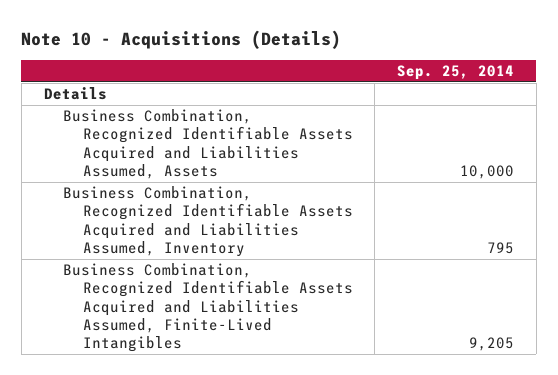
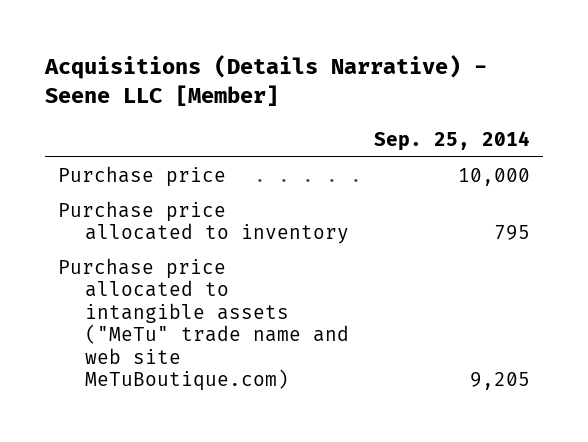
[21,29,342,49] Note 10 - Acquisitions (Details) -> [43,55,487,107] Acquisitions (Details Narrative) - Seene LLC [Member]
[43,87,107,101] Details -> none
[63,109,353,179] Business Combination, Recognized Identifiable Assets Acquired and Liabilities Assumed, Assets -> [57,165,226,187] Purchase price
[63,186,353,257] Business Combination, Recognized Identifiable Assets Acquired and Liabilities Assumed, Inventory -> [57,200,349,245] Purchase price allocated to inventory
[63,263,353,353] Business Combination, Recognized Identifiable Assets Acquired and Liabilities Assumed, Finite-Lived Intangibles -> [57,257,349,391] Purchase price allocated to intangible assets ("MeTu" trade name and web site MeTuBoutique.com)

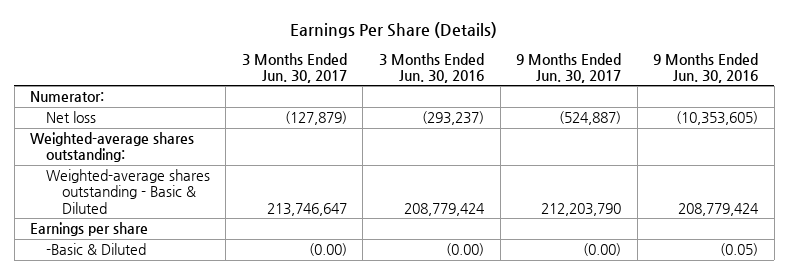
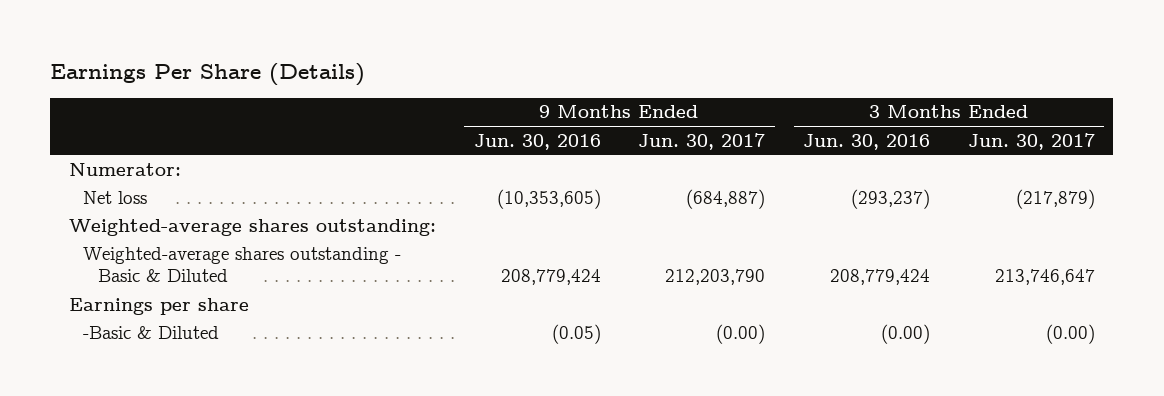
[284,111,347,126] (127,879) -> [1015,188,1095,209] (217,879)
[559,111,622,126] (524,887) -> [686,188,766,209] (684,887)

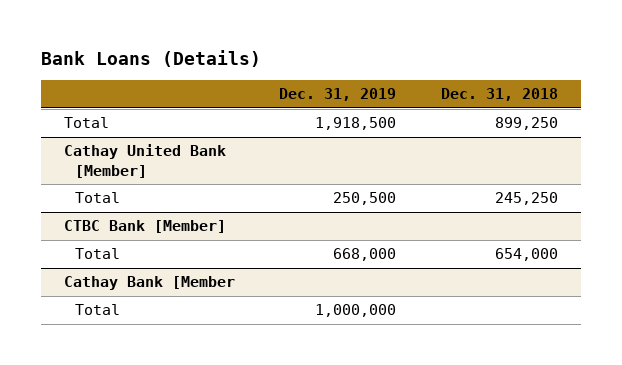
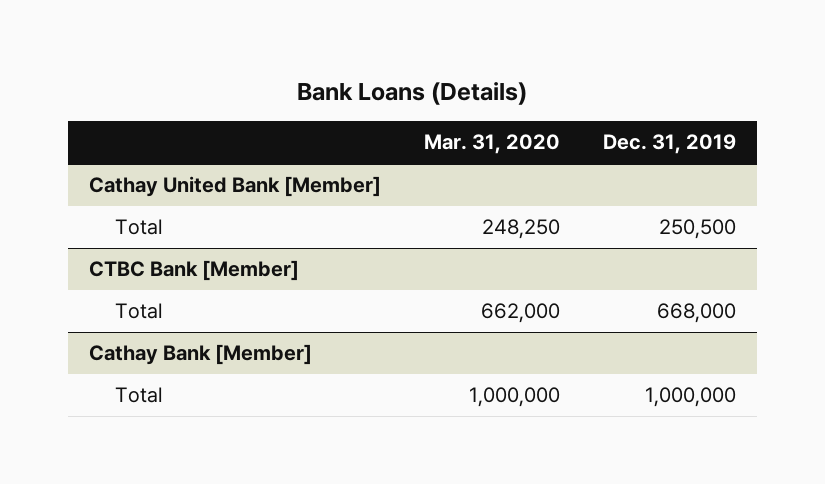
[441,88,559,102] Dec. 31, 2018 -> none
none -> [423,134,560,155] Mar. 31, 2020
[63,117,109,129] Total -> none
[63,276,235,291] Cathay Bank [Member -> [89,344,313,366] Cathay Bank [Member]

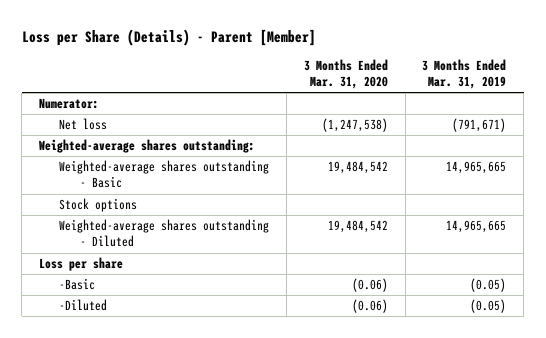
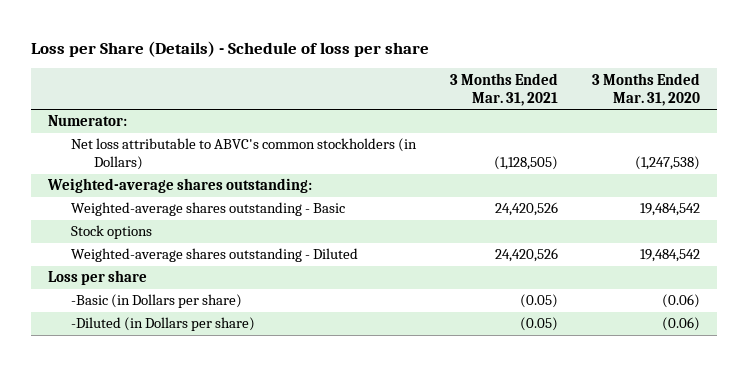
[21,28,316,46] Loss per Share (Details) - Parent [Member] -> [30,40,429,57] Loss per Share (Details) - Schedule of loss per share
[422,58,507,90] 3 Months Ended Mar. 31, 2019 -> none
none -> [449,72,558,106] 3 Months Ended Mar. 31, 2021
[59,118,108,131] Net loss -> [71,138,418,171] Net loss attributable to ABVC's common stockholders (in Dollars)
[59,278,96,291] -Basic -> [71,294,243,309] -Basic (in Dollars per share)
[59,299,108,312] -Diluted -> [71,317,256,332] -Diluted (in Dollars per share)

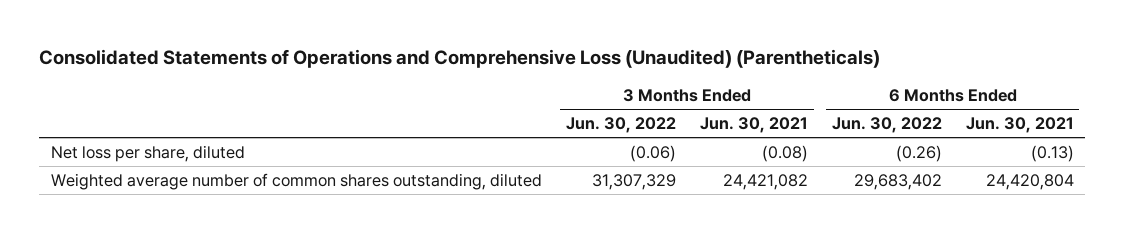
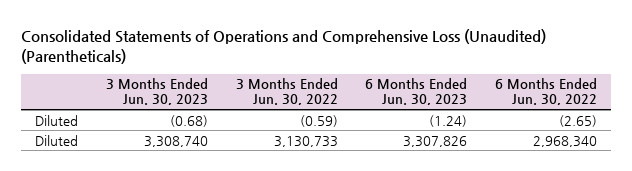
[699,117,808,134] Jun. 30, 2021 -> none
[965,117,1074,134] Jun. 30, 2021 -> none
none -> [105,78,208,106] 3 Months Ended Jun. 30, 2023
none -> [365,78,468,106] 6 Months Ended Jun. 30, 2023
[50,173,542,191] Weighted average number of common shares outstanding, diluted -> none
[50,145,245,163] Net loss per share, diluted -> [34,114,78,126] Diluted
[629,145,676,163] (0.06) -> [299,114,338,127] (0.59)
[895,145,942,163] (0.26) -> [559,114,598,127] (2.65)
none -> [34,134,78,146] Diluted

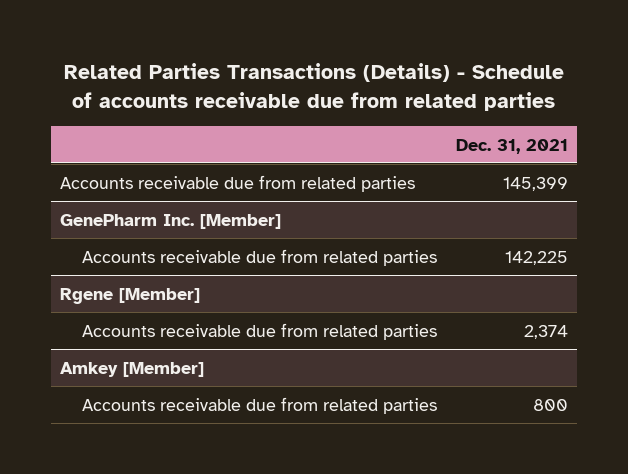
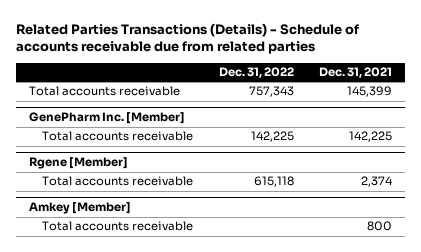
none -> [218,67,294,79] Dec. 31, 2022
[60,174,416,192] Accounts receivable due from related parties -> [28,86,180,97] Total accounts receivable
[81,248,437,266] Accounts receivable due from related parties -> [42,131,194,142] Total accounts receivable
[81,322,437,340] Accounts receivable due from related parties -> [42,176,194,187] Total accounts receivable
[81,396,437,414] Accounts receivable due from related parties -> [42,221,194,232] Total accounts receivable

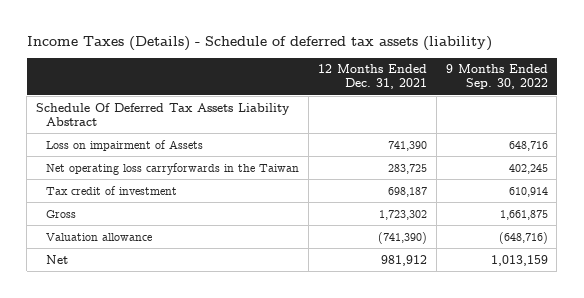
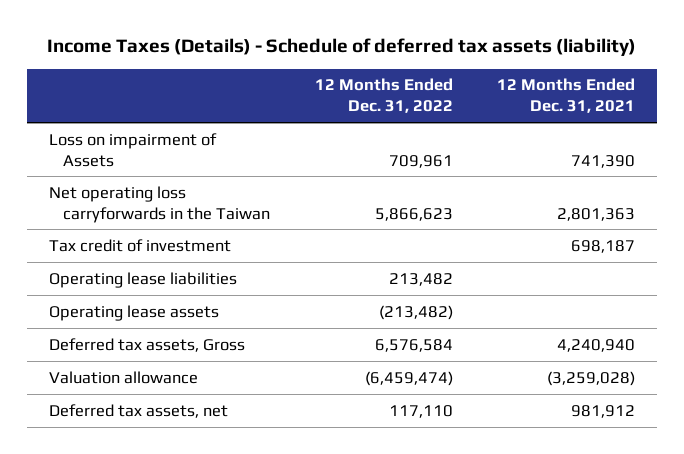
[445,64,548,90] 9 Months Ended Sep. 30, 2022 -> none
none -> [314,78,453,114] 12 Months Ended Dec. 31, 2022
[36,102,291,126] Schedule Of Deferred Tax Assets Liability Abstract -> none
[388,163,428,174] 283,725 -> [556,207,635,221] 2,801,363
none -> [49,271,238,288] Operating lease liabilities
none -> [49,304,220,321] Operating lease assets
[46,209,77,218] Gross -> [49,337,246,352] Deferred tax assets, Gross
[379,209,428,220] 1,723,302 -> [556,338,635,352] 4,240,940
[378,231,428,244] (741,390) -> [546,370,635,386] (3,259,028)
[46,254,69,264] Net -> [49,403,229,418] Deferred tax assets, net

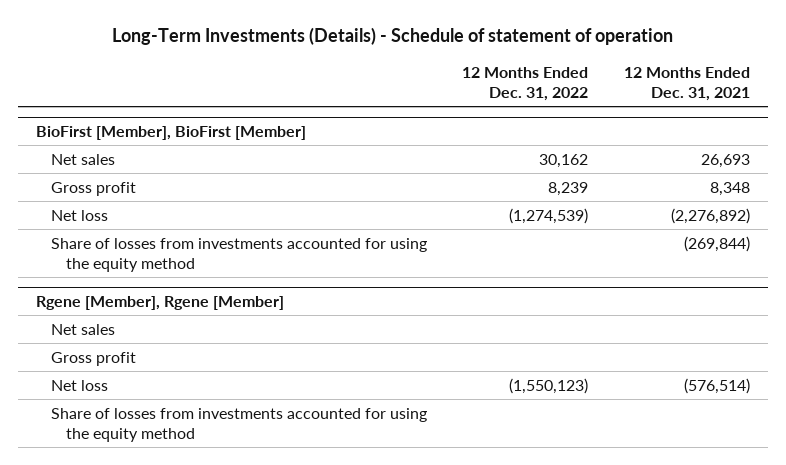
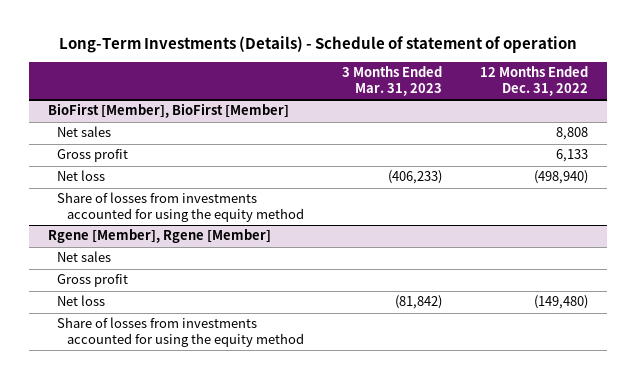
[623,66,750,101] 12 Months Ended Dec. 31, 2021 -> none
none -> [341,66,442,96] 3 Months Ended Mar. 31, 2023
[539,153,589,168] 30,162 -> [555,127,588,141] 8,808
[548,181,589,196] 8,239 -> [555,149,588,163] 6,133
[509,207,589,224] (1,274,539) -> [533,170,588,185] (498,940)
[509,377,589,394] (1,550,123) -> [533,295,588,310] (149,480)

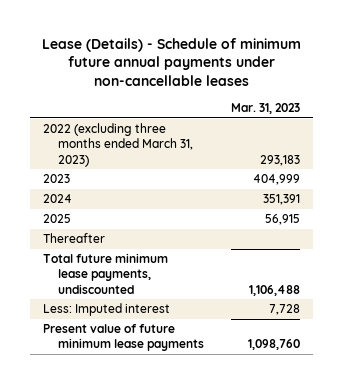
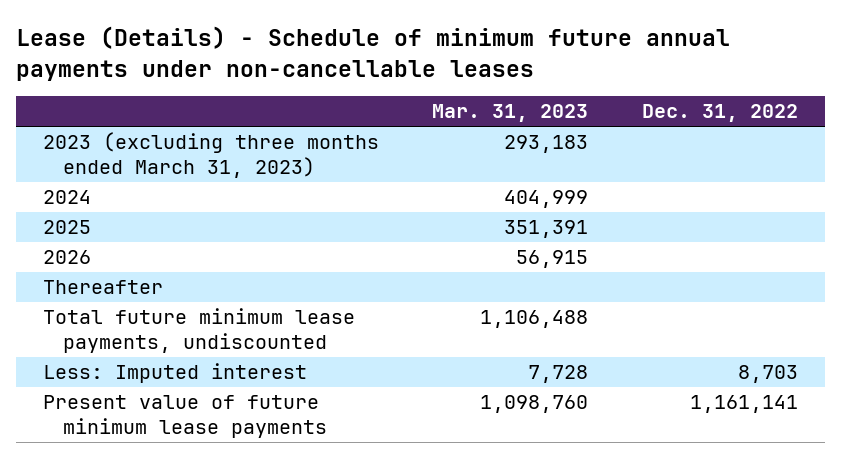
none -> [642,104,799,123] Dec. 31, 2022
[43,123,193,167] 2022 (excluding three months ended March 31, 2023) -> [42,132,379,178] 2023 (excluding three months ended March 31, 2023)
[43,174,71,184] 2023 -> [42,190,91,205] 2024
[43,194,73,204] 2024 -> [42,220,91,235] 2025
[43,214,72,224] 2025 -> [42,250,91,265] 2026

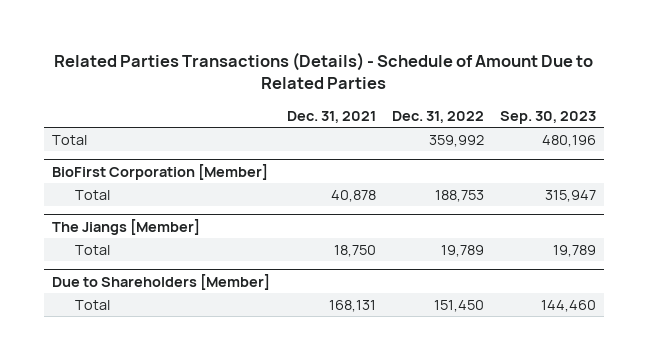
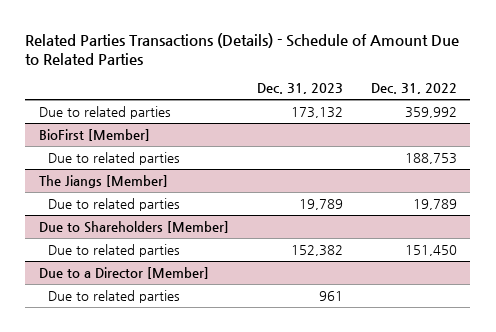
[286,110,376,123] Dec. 31, 2021 -> none
[500,110,597,124] Sep. 30, 2023 -> none
none -> [256,83,343,95] Dec. 31, 2023
[52,135,88,146] Total -> [39,105,172,119] Due to related parties
[52,163,269,180] BioFirst Corporation [Member] -> [39,128,151,141] BioFirst [Member]
[75,190,111,201] Total -> [47,151,180,165] Due to related parties
[75,245,111,256] Total -> [47,197,180,211] Due to related parties
[75,300,111,311] Total -> [47,243,180,257] Due to related parties
none -> [39,266,210,279] Due to a Director [Member]
none -> [47,289,180,303] Due to related parties

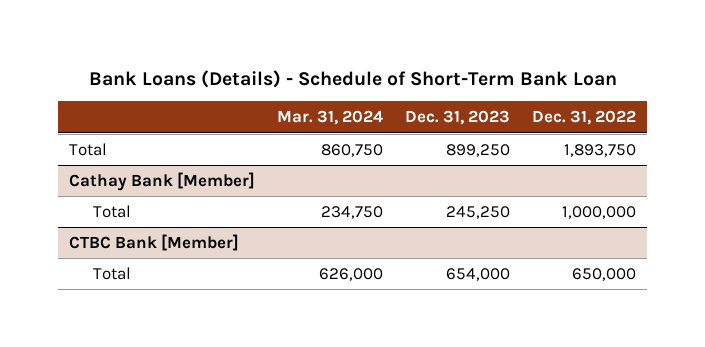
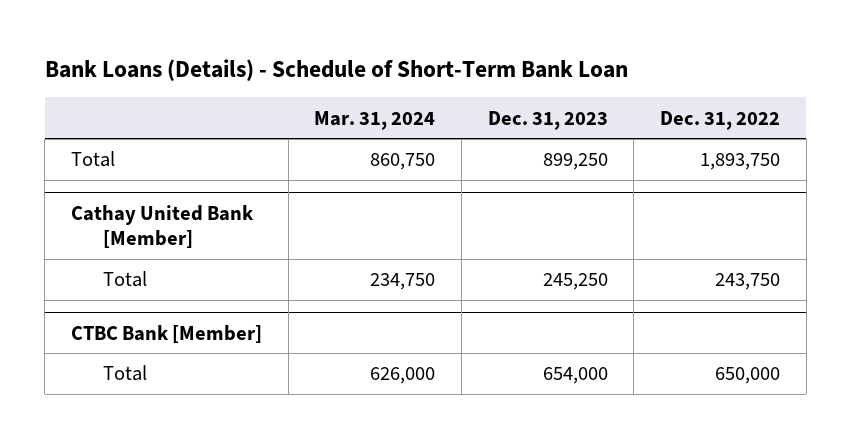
[69,171,256,191] Cathay Bank [Member] -> [70,204,254,249] Cathay United Bank [Member]
[562,205,637,219] 1,000,000 -> [714,273,780,291] 243,750

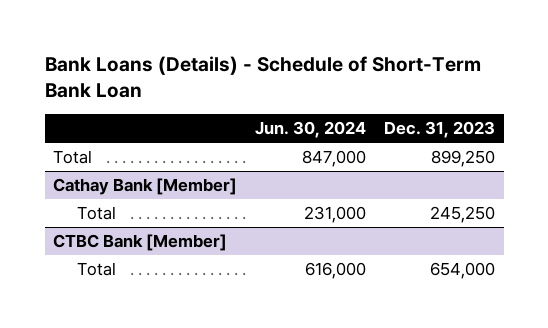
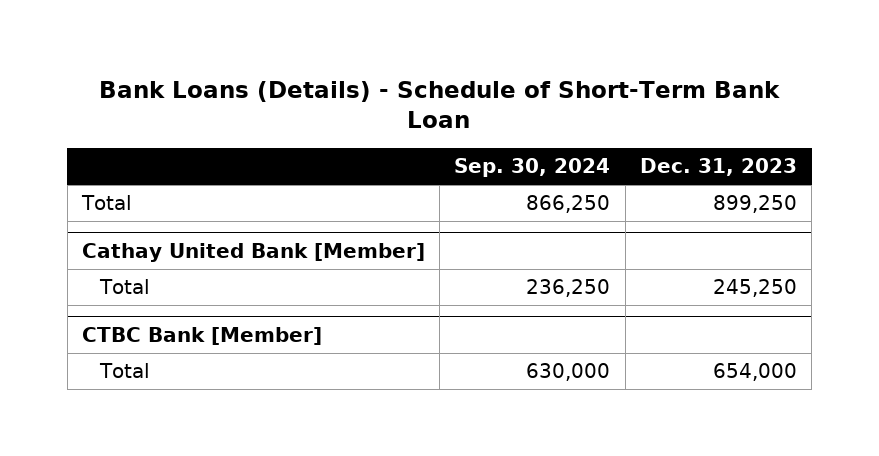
[255,121,367,139] Jun. 30, 2024 -> none
none -> [454,158,611,178] Sep. 30, 2024
[53,178,238,196] Cathay Bank [Member] -> [82,242,426,262] Cathay United Bank [Member]

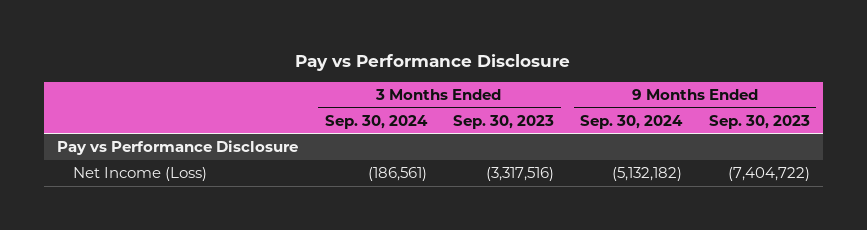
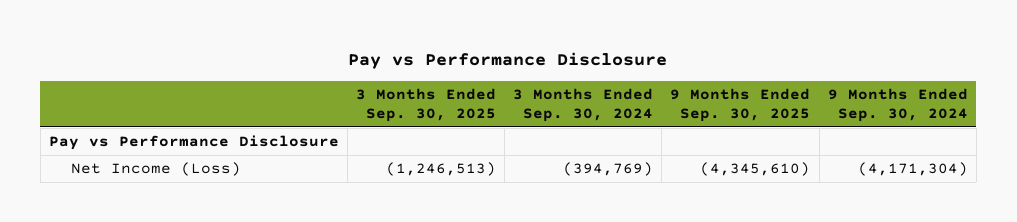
[452,114,554,129] Sep. 30, 2023 -> none
[708,114,810,129] Sep. 30, 2023 -> none
none -> [356,88,497,122] 3 Months Ended Sep. 30, 2025
none -> [670,88,811,122] 9 Months Ended Sep. 30, 2025
[367,167,427,182] (186,561) -> [563,162,654,177] (394,769)
[612,167,683,182] (5,132,182) -> [857,162,968,177] (4,171,304)

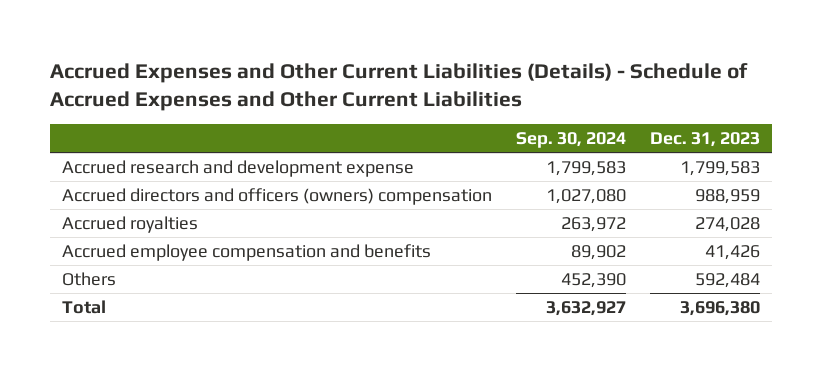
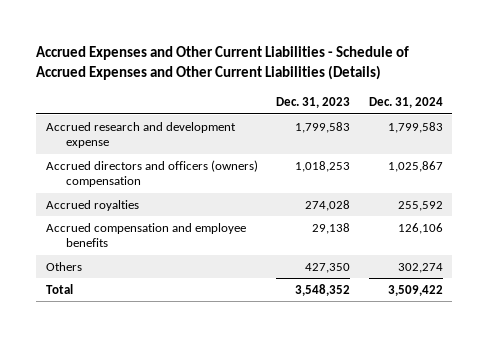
[49,62,748,112] Accrued Expenses and Other Current Liabilities (Details) - Schedule of Accrued Expenses and Other Current Liabilities -> [36,45,410,81] Accrued Expenses and Other Current Liabilities - Schedule of Accrued Expenses and Other Current Liabilities (Details)
[515,132,626,149] Sep. 30, 2024 -> none
none -> [368,97,443,109] Dec. 31, 2024
[694,188,760,204] 988,959 -> [295,160,351,172] 1,018,253
[61,243,431,261] Accrued employee compensation and benefits -> [45,222,246,248] Accrued compensation and employee benefits
[704,244,760,260] 41,426 -> [312,222,351,234] 29,138
[694,272,760,288] 592,484 -> [305,262,351,273] 427,350
[679,300,760,316] 3,696,380 -> [295,283,351,296] 3,548,352

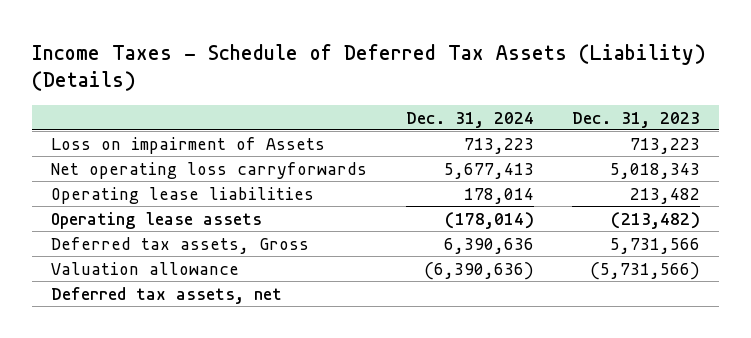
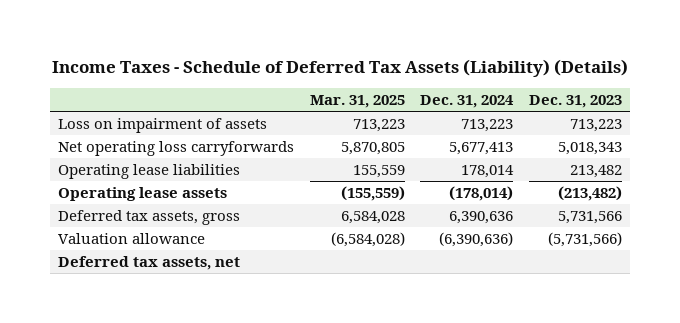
none -> [309,95,405,109] Mar. 31, 2025
[51,136,326,154] Loss on impairment of Assets -> [57,118,267,134] Loss on impairment of assets
[51,236,310,254] Deferred tax assets, Gross -> [57,210,240,226] Deferred tax assets, gross

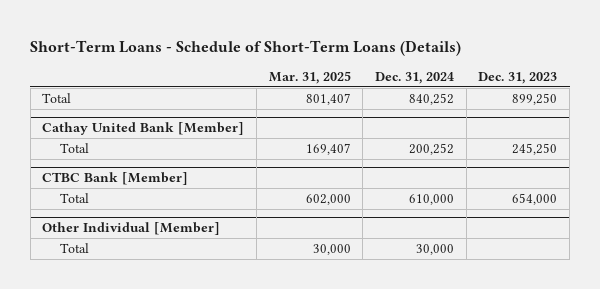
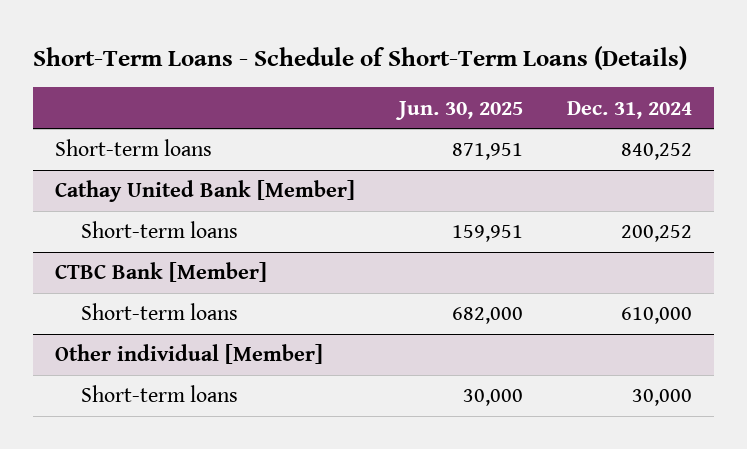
[268,70,351,84] Mar. 31, 2025 -> none
[478,71,558,84] Dec. 31, 2023 -> none
none -> [394,100,523,120] Jun. 30, 2025
[42,93,72,104] Total -> [54,139,212,157] Short-term loans
[60,143,90,154] Total -> [80,221,238,239] Short-term loans
[60,193,90,204] Total -> [80,303,238,321] Short-term loans
[42,222,221,236] Other Individual [Member] -> [54,344,323,365] Other individual [Member]
[60,243,90,254] Total -> [80,385,238,403] Short-term loans

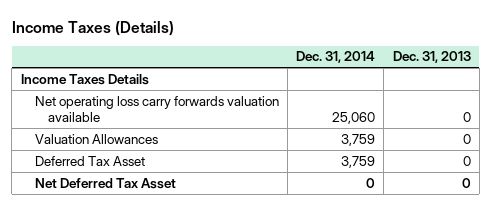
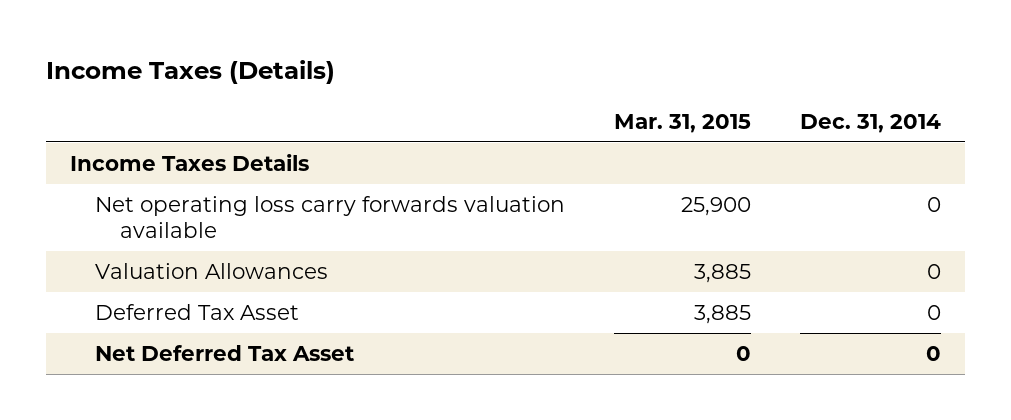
[392,51,471,64] Dec. 31, 2013 -> none
none -> [613,113,751,133] Mar. 31, 2015
[332,111,376,124] 25,060 -> [926,196,941,212] 0
[341,133,376,146] 3,759 -> [926,263,941,279] 0
[341,155,376,168] 3,759 -> [926,304,941,320] 0

